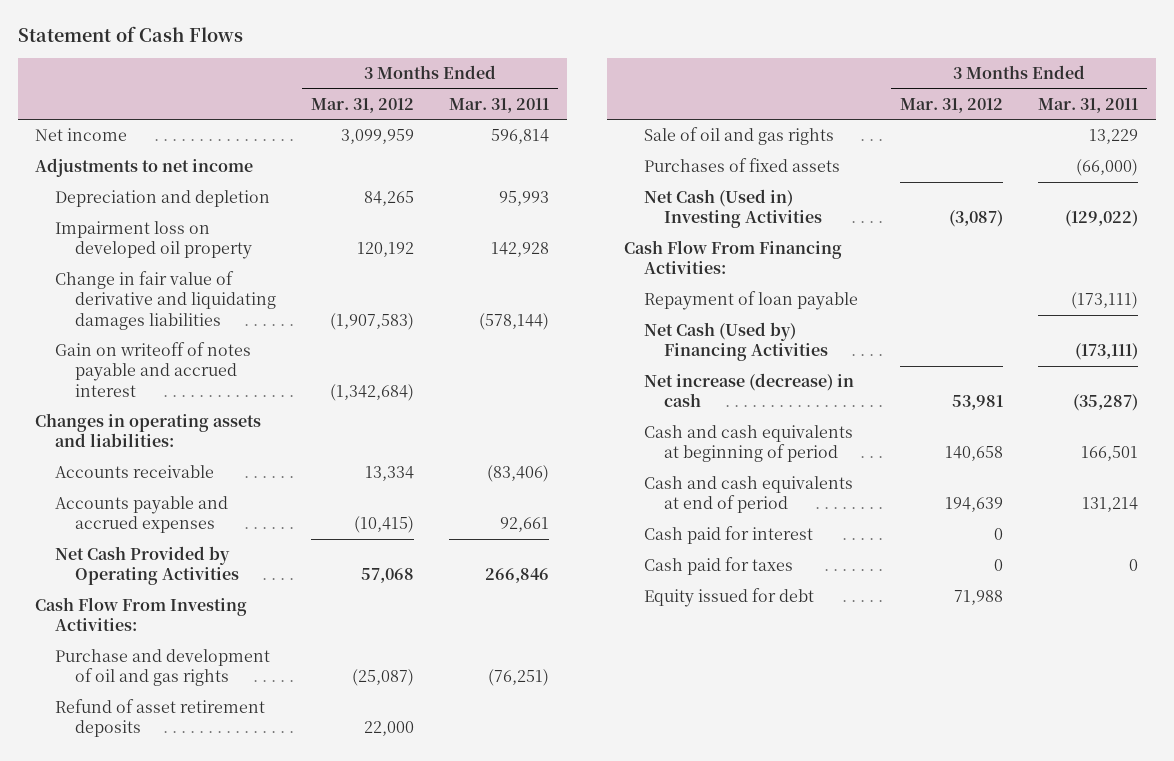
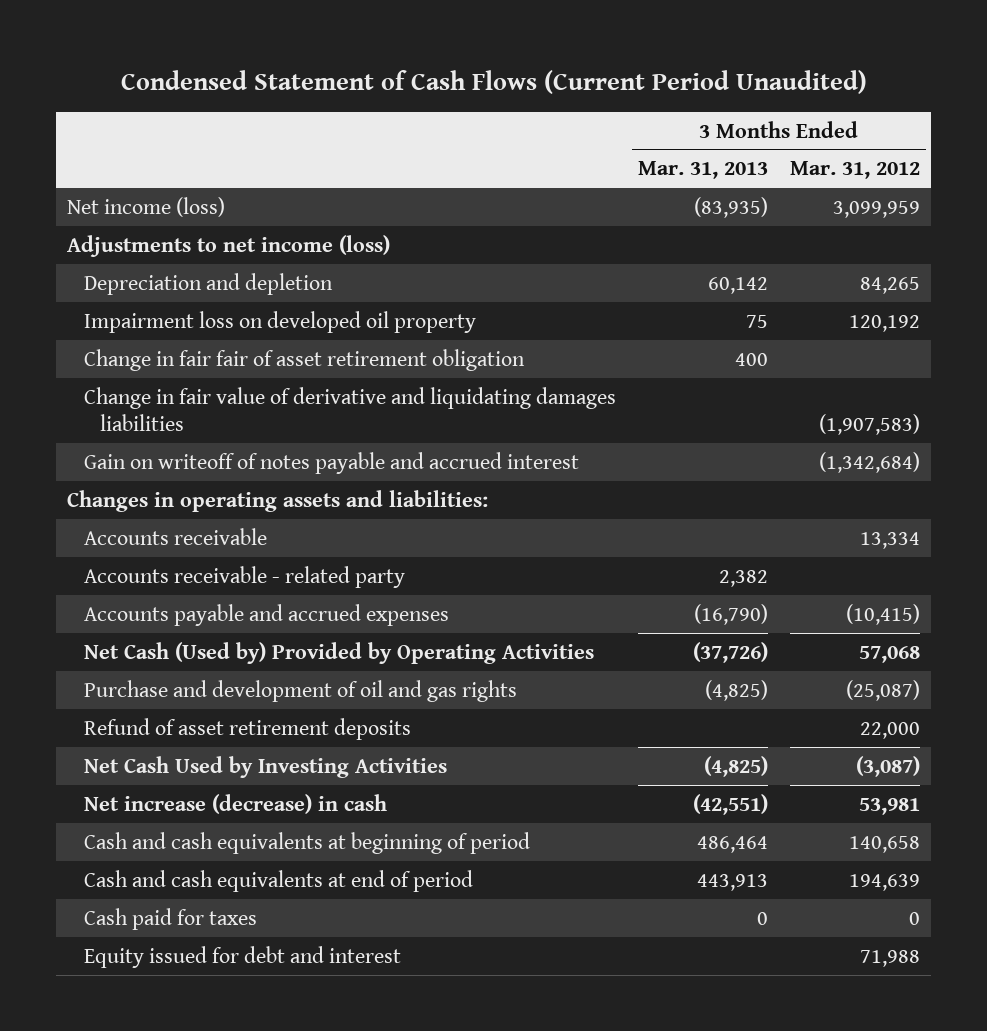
[17,26,243,43] Statement of Cash Flows -> [120,70,867,95] Condensed Statement of Cash Flows (Current Period Unaudited)
[449,97,550,113] Mar. 31, 2011 -> none
none -> [637,161,768,180] Mar. 31, 2013
[35,128,128,142] Net income -> [67,196,226,217] Net income (loss)
[35,158,254,178] Adjustments to net income -> [67,234,391,257] Adjustments to net income (loss)
none -> [83,348,525,371] Change in fair fair of asset retirement obligation
none -> [83,565,405,588] Accounts receivable - related party
[35,597,248,632] Cash Flow From Investing Activities: -> none
[55,546,240,586] Net Cash Provided by Operating Activities -> [83,641,594,664] Net Cash (Used by) Provided by Operating Activities
[644,127,835,146] Sale of oil and gas rights -> none
[644,158,841,173] Purchases of fixed assets -> none
[624,240,843,275] Cash Flow From Financing Activities: -> none
[644,291,859,311] Repayment of loan payable -> none
[644,322,829,362] Net Cash (Used by) Financing Activities -> none
[644,189,823,229] Net Cash (Used in) Investing Activities -> [83,755,447,778] Net Cash Used by Investing Activities
[644,526,814,545] Cash paid for interest -> none
[644,588,815,608] Equity issued for debt -> [83,945,401,968] Equity issued for debt and interest

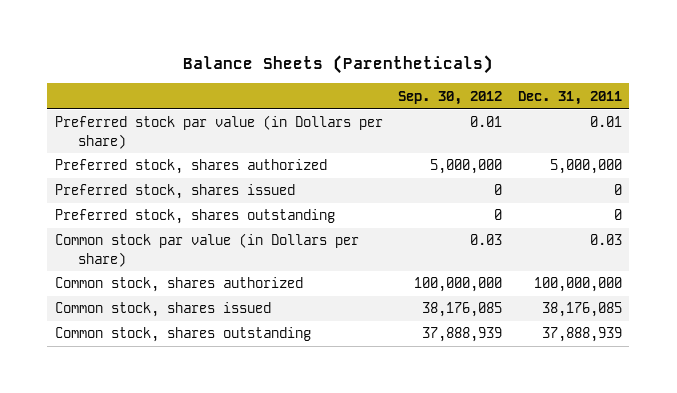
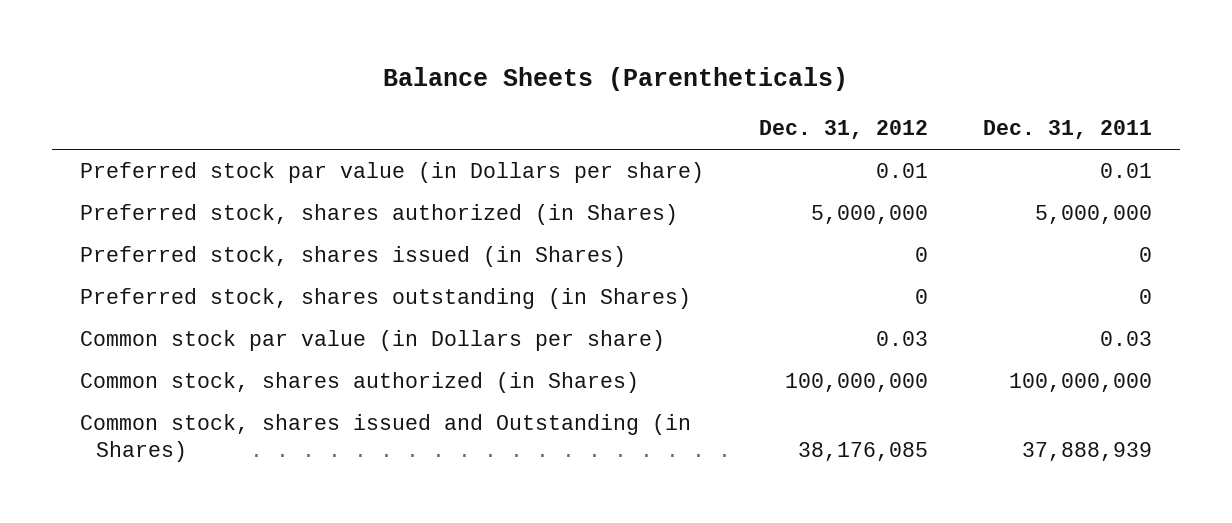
[398,90,503,105] Sep. 30, 2012 -> none
none -> [758,120,928,140] Dec. 31, 2012
[55,159,328,175] Preferred stock, shares authorized -> [79,203,678,225] Preferred stock, shares authorized (in Shares)
[55,184,296,200] Preferred stock, shares issued -> [79,245,626,267] Preferred stock, shares issued (in Shares)
[55,209,336,225] Preferred stock, shares outstanding -> [79,287,691,309] Preferred stock, shares outstanding (in Shares)
[55,327,312,343] Common stock, shares outstanding -> none
[55,277,304,293] Common stock, shares authorized -> [79,371,639,393] Common stock, shares authorized (in Shares)
[55,302,272,318] Common stock, shares issued -> [79,413,691,463] Common stock, shares issued and Outstanding (in Shares)
[541,302,622,318] 38,176,085 -> [1022,442,1153,462] 37,888,939

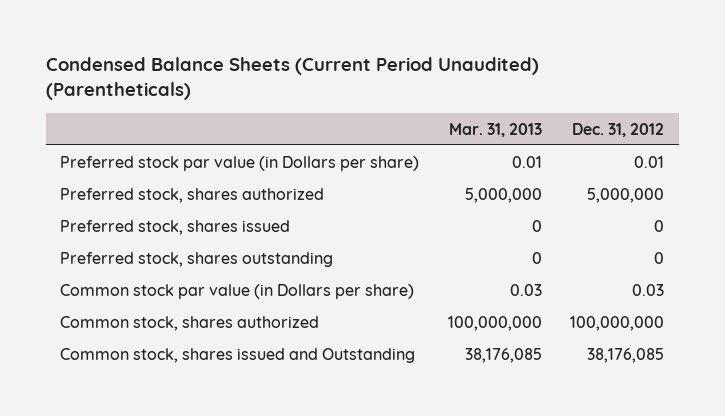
[382,66,848,91] Balance Sheets (Parentheticals) -> [45,57,539,101] Condensed Balance Sheets (Current Period Unaudited) (Parentheticals)
[983,120,1153,140] Dec. 31, 2011 -> none
none -> [448,122,542,137] Mar. 31, 2013
[79,203,678,225] Preferred stock, shares authorized (in Shares) -> [60,187,325,203] Preferred stock, shares authorized
[79,245,626,267] Preferred stock, shares issued (in Shares) -> [60,219,291,235] Preferred stock, shares issued
[79,287,691,309] Preferred stock, shares outstanding (in Shares) -> [60,251,334,267] Preferred stock, shares outstanding
[79,371,639,393] Common stock, shares authorized (in Shares) -> [60,315,320,331] Common stock, shares authorized
[79,413,691,463] Common stock, shares issued and Outstanding (in Shares) -> [60,347,416,363] Common stock, shares issued and Outstanding

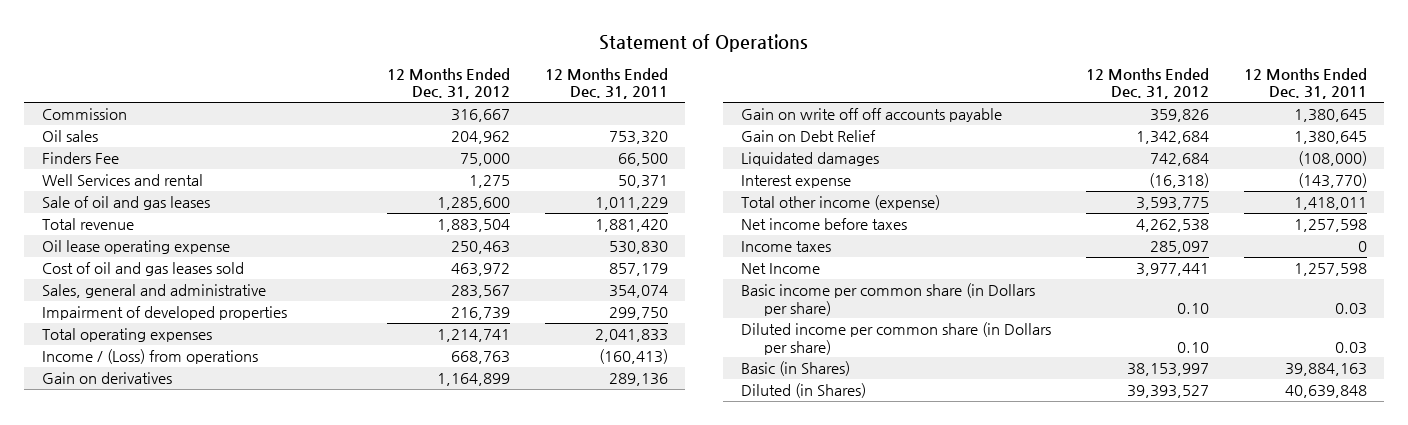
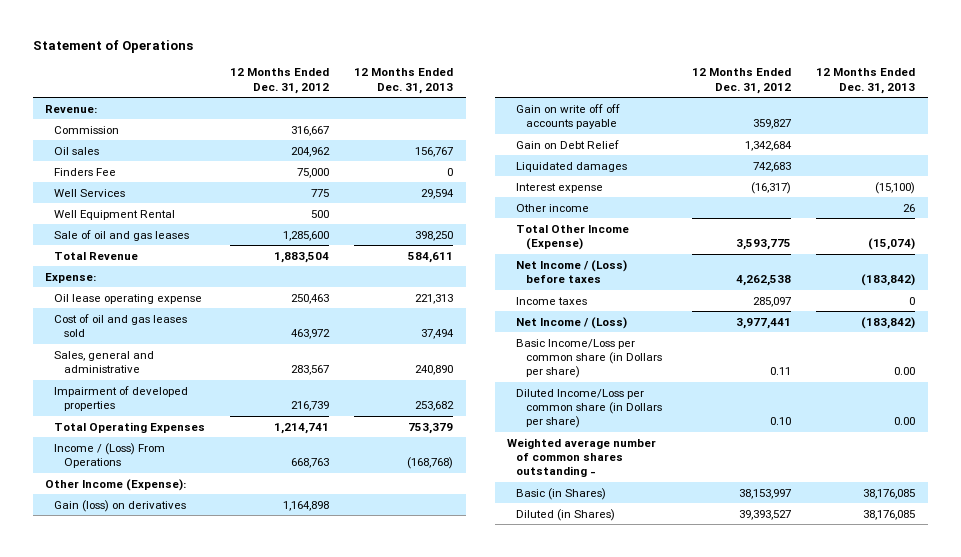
[544,67,668,100] 12 Months Ended Dec. 31, 2011 -> none
none -> [354,68,454,94] 12 Months Ended Dec. 31, 2013
none -> [45,104,98,113] Revenue:
[41,174,203,187] Well Services and rental -> [54,188,126,197] Well Services
[468,175,510,189] 1,275 -> [311,188,330,197] 775
none -> [54,209,176,220] Well Equipment Rental
[41,218,134,231] Total revenue -> [54,251,139,260] Total Revenue
none -> [45,272,97,283] Expense:
[41,328,212,343] Total operating expenses -> [54,421,206,433] Total Operating Expenses
[41,349,258,365] Income / (Loss) from operations -> [54,442,166,468] Income / (Loss) From Operations
none -> [45,478,187,491] Other Income (Expense):
[41,372,172,385] Gain on derivatives -> [54,499,187,512] Gain (loss) on derivatives
[436,373,510,387] 1,164,899 -> [283,500,330,511] 1,164,898
[1149,109,1209,123] 359,826 -> [753,118,792,129] 359,827
[1149,153,1209,167] 742,684 -> [753,161,792,172] 742,683
[1148,173,1209,189] (16,318) -> [751,181,792,194] (16,317)
none -> [516,203,590,212] Other income
[740,195,940,211] Total other income (expense) -> [516,224,630,250] Total Other Income (Expense)
[740,218,907,231] Net income before taxes -> [516,259,628,283] Net Income / (Loss) before taxes
[740,263,820,275] Net Income -> [516,316,628,329] Net Income / (Loss)
[740,283,1035,316] Basic income per common share (in Dollars per share) -> [516,338,662,379] Basic Income/Loss per common share (in Dollars per share)
[1176,302,1209,314] 0.10 -> [770,367,792,376] 0.11
[740,322,1051,355] Diluted income per common share (in Dollars per share) -> [516,388,662,429] Diluted Income/Loss per common share (in Dollars per share)
none -> [507,437,657,478] Weighted average number of common shares outstanding -

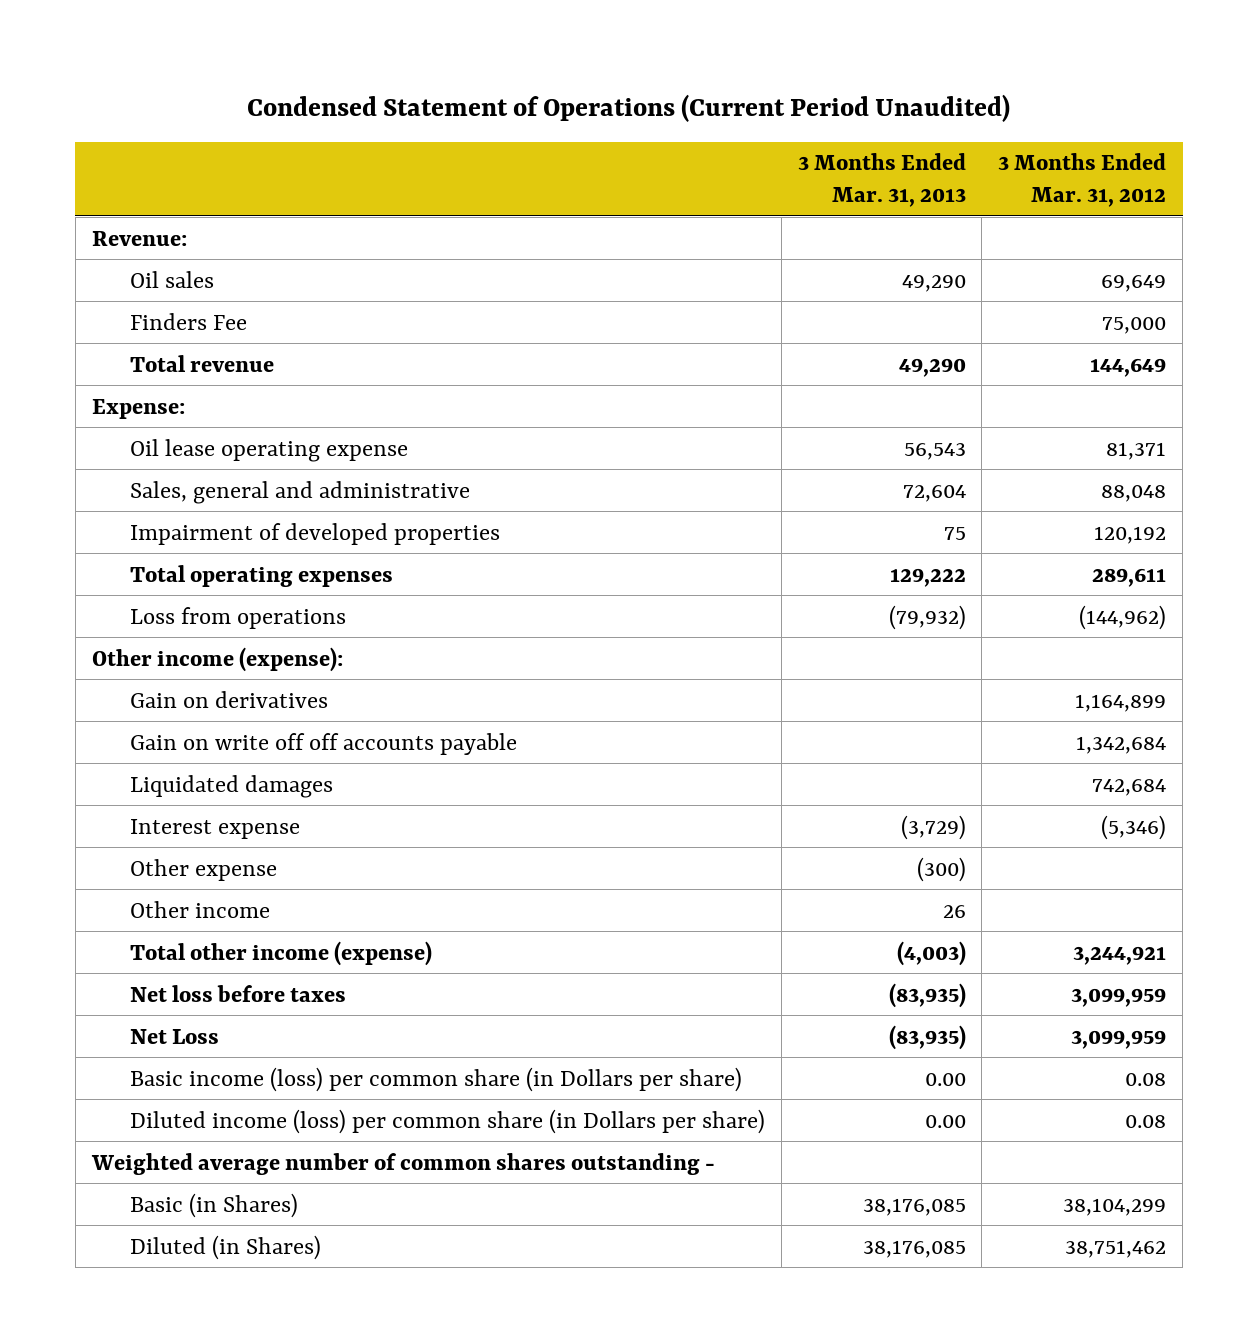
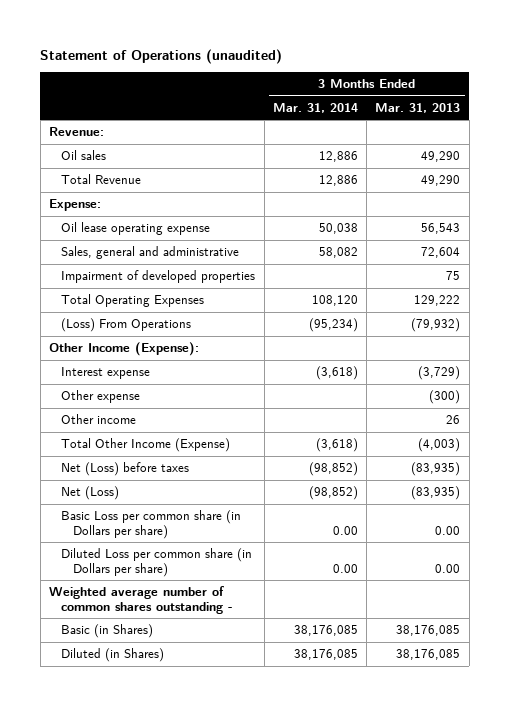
[246,93,1010,122] Condensed Statement of Operations (Current Period Unaudited) -> [40,48,283,64] Statement of Operations (unaudited)
[998,153,1167,208] 3 Months Ended Mar. 31, 2012 -> none
none -> [272,102,358,113] Mar. 31, 2014
[129,312,247,330] Finders Fee -> none
[129,354,274,372] Total revenue -> [61,174,142,185] Total Revenue
[129,690,328,708] Gain on derivatives -> none
[129,732,517,755] Gain on write off off accounts payable -> none
[129,774,333,798] Liquidated damages -> none
[129,564,393,587] Total operating expenses -> [61,294,205,308] Total Operating Expenses
[129,606,346,629] Loss from operations -> [61,318,192,333] (Loss) From Operations
[91,646,343,672] Other income (expense): -> [49,342,200,357] Other Income (Expense):
[129,940,432,966] Total other income (expense) -> [61,438,231,453] Total Other Income (Expense)
[129,984,346,1002] Net loss before taxes -> [61,462,190,477] Net (Loss) before taxes
[129,1028,219,1044] Net Loss -> [61,486,120,501] Net (Loss)
[129,1066,742,1092] Basic income (loss) per common share (in Dollars per share) -> [61,510,242,539] Basic Loss per common share (in Dollars per share)
[129,1108,765,1134] Diluted income (loss) per common share (in Dollars per share) -> [61,548,253,577] Diluted Loss per common share (in Dollars per share)

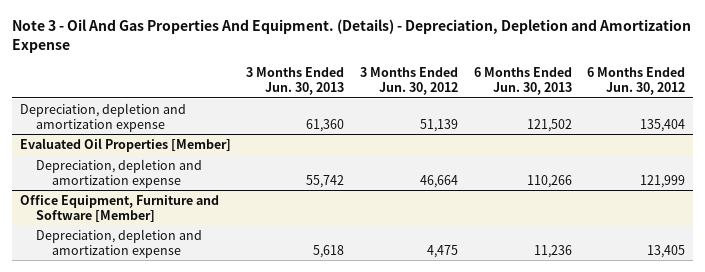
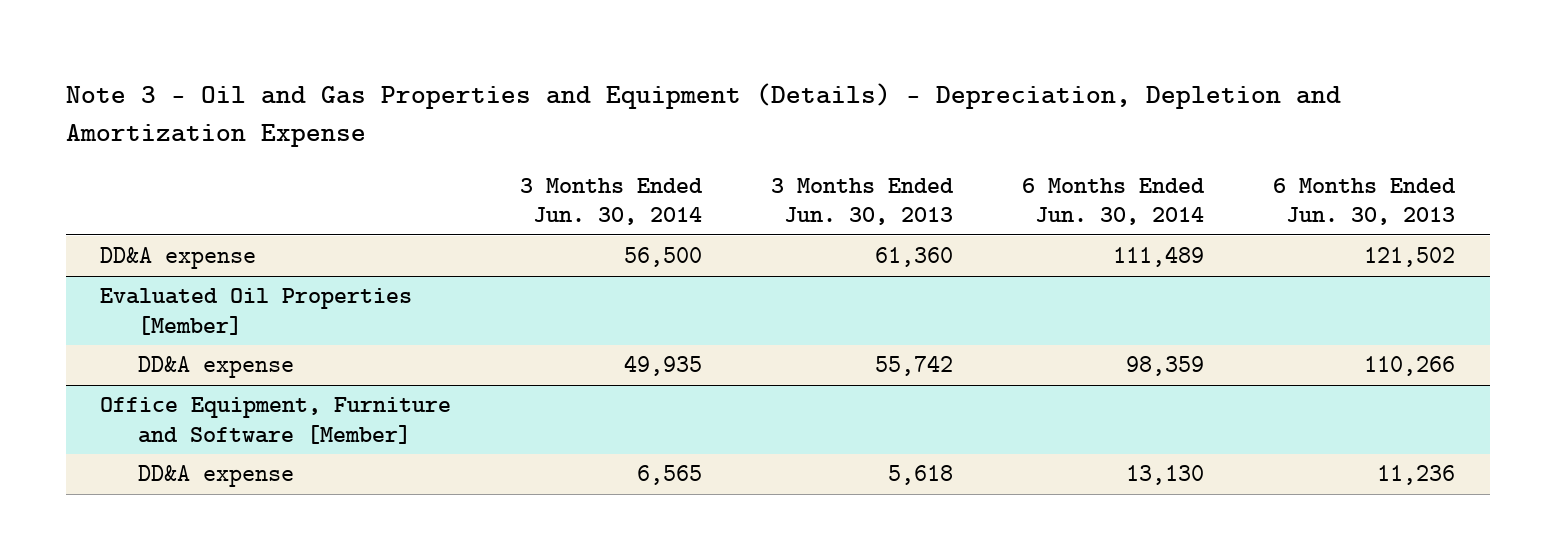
[12,19,692,54] Note 3 - Oil And Gas Properties And Equipment. (Details) - Depreciation, Depletion and Amortization Expense -> [65,83,1341,148] Note 3 - Oil and Gas Properties and Equipment (Details) - Depreciation, Depletion and Amortization Expense
[359,67,458,96] 3 Months Ended Jun. 30, 2012 -> none
[587,67,686,96] 6 Months Ended Jun. 30, 2012 -> none
none -> [520,177,704,226] 3 Months Ended Jun. 30, 2014
none -> [1022,177,1206,226] 6 Months Ended Jun. 30, 2014
[19,102,186,132] Depreciation, depletion and amortization expense -> [100,247,257,270] DD&A expense
[36,158,203,188] Depreciation, depletion and amortization expense -> [137,356,294,379] DD&A expense
[36,228,203,258] Depreciation, depletion and amortization expense -> [137,465,294,488] DD&A expense

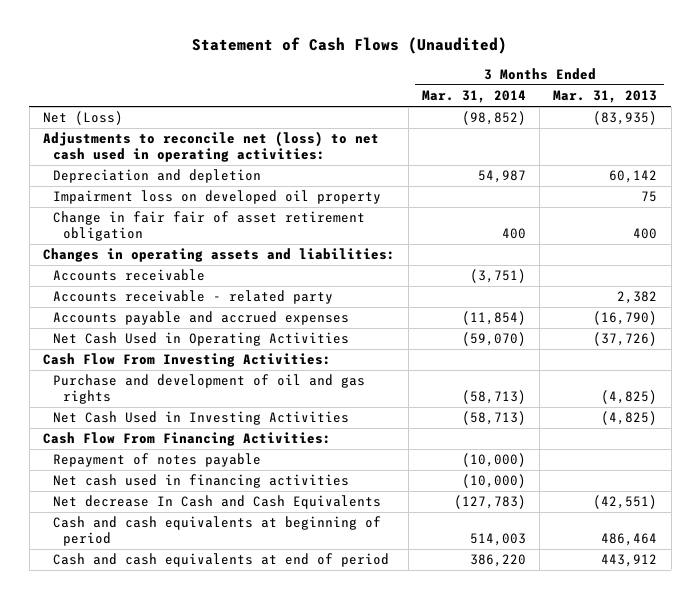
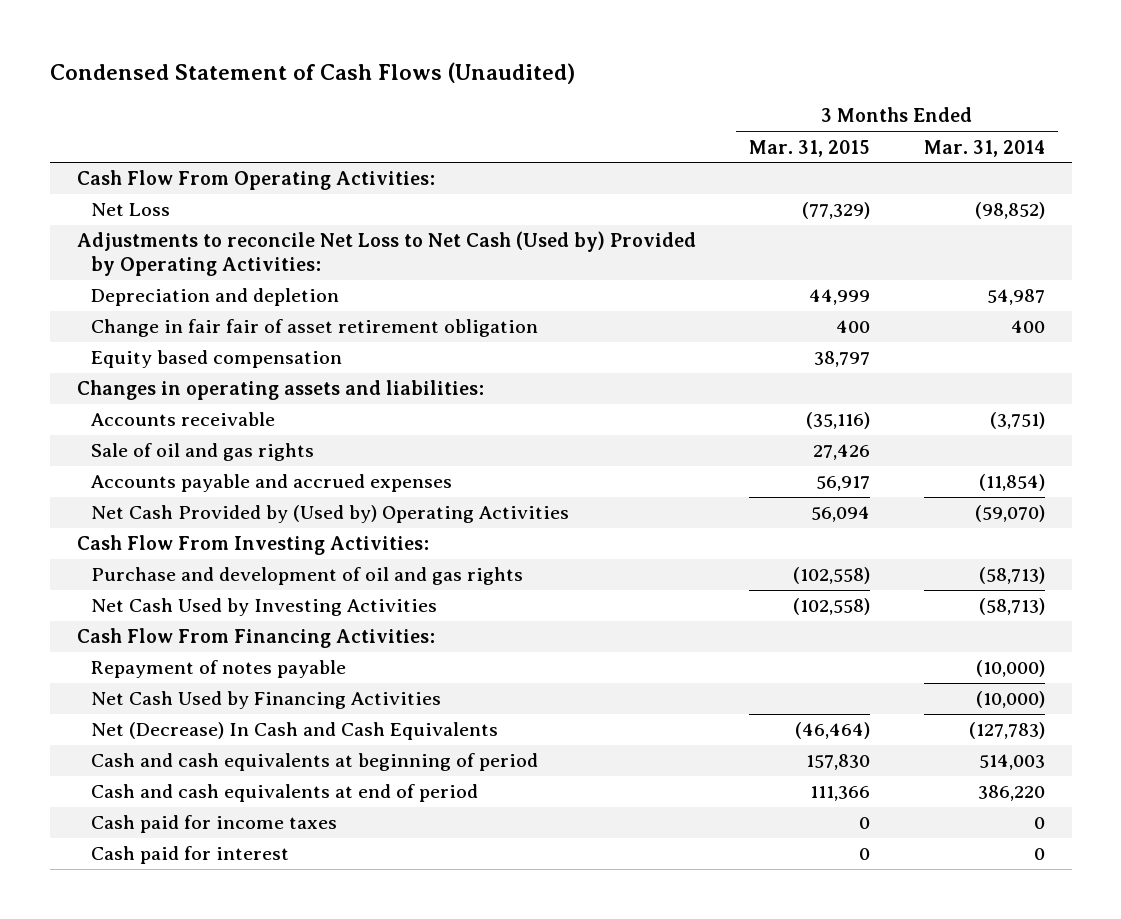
[192,37,508,55] Statement of Cash Flows (Unaudited) -> [49,62,575,85] Condensed Statement of Cash Flows (Unaudited)
[553,90,658,104] Mar. 31, 2013 -> none
none -> [749,139,871,157] Mar. 31, 2015
none -> [76,170,435,191] Cash Flow From Operating Activities:
[42,111,123,126] Net (Loss) -> [90,203,170,217] Net Loss
[42,131,379,162] Adjustments to reconcile net (loss) to net cash used in operating activities: -> [76,231,696,277] Adjustments to reconcile Net Loss to Net Cash (Used by) Provided by Operating Activities:
[52,190,381,205] Impairment loss on developed oil property -> none
none -> [90,350,342,369] Equity based compensation
[52,290,333,305] Accounts receivable - related party -> none
none -> [90,443,314,462] Sale of oil and gas rights
[52,332,349,347] Net Cash Used in Operating Activities -> [90,505,569,524] Net Cash Provided by (Used by) Operating Activities
[52,411,349,426] Net Cash Used in Investing Activities -> [90,598,437,617] Net Cash Used by Investing Activities
[52,474,349,489] Net cash used in financing activities -> [90,691,441,710] Net Cash Used by Financing Activities
[52,495,381,510] Net decrease In Cash and Cash Equivalents -> [90,722,498,741] Net (Decrease) In Cash and Cash Equivalents
none -> [90,815,337,834] Cash paid for income taxes
none -> [90,846,289,865] Cash paid for interest

